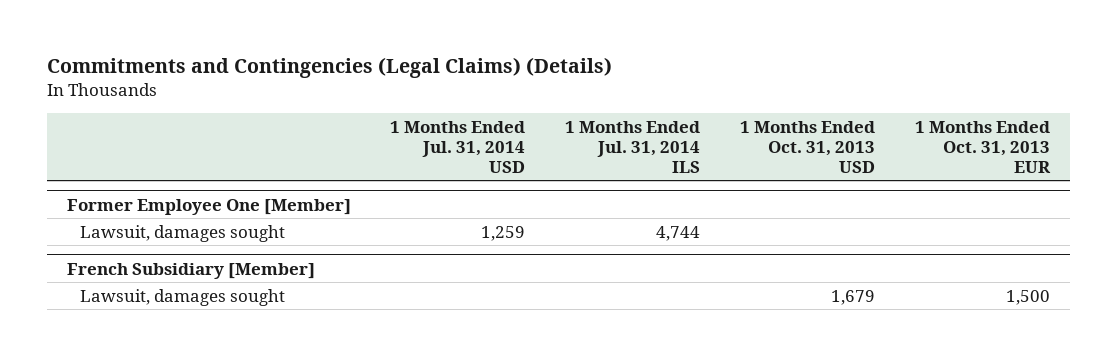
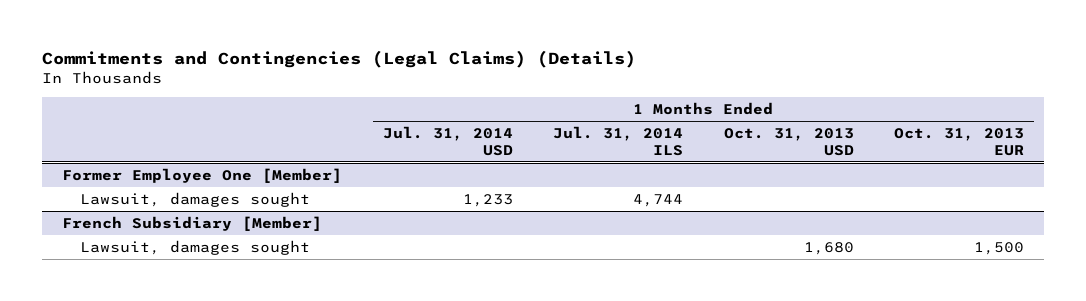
[481,225,526,241] 1,259 -> [462,194,513,208] 1,233
[831,289,876,305] 1,679 -> [803,242,854,256] 1,680

